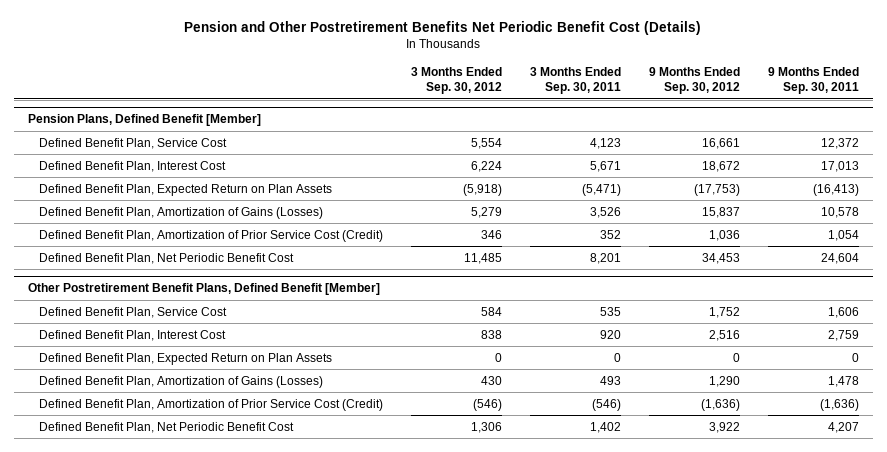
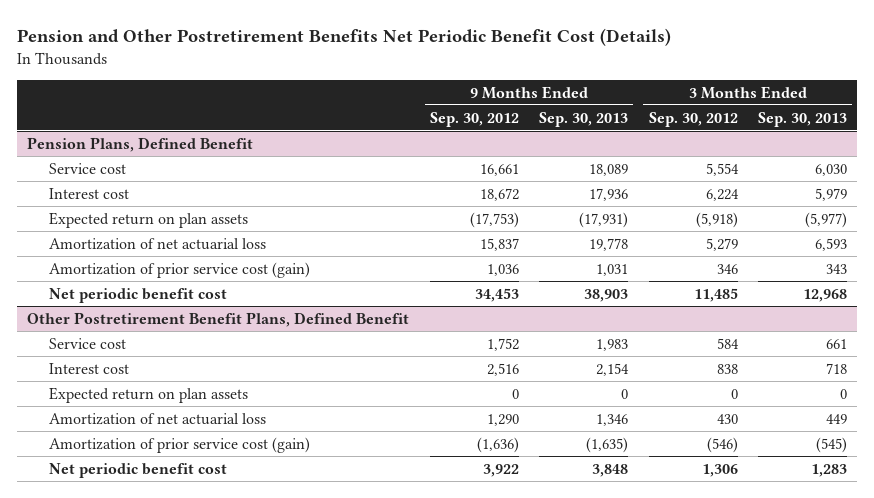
[529,67,621,95] 3 Months Ended Sep. 30, 2011 -> none
[767,67,859,95] 9 Months Ended Sep. 30, 2011 -> none
none -> [539,111,629,127] Sep. 30, 2013
none -> [758,111,848,127] Sep. 30, 2013
[27,114,261,127] Pension Plans, Defined Benefit [Member] -> [27,136,254,152] Pension Plans, Defined Benefit
[38,137,227,149] Defined Benefit Plan, Service Cost -> [49,162,127,174] Service cost
[38,160,226,172] Defined Benefit Plan, Interest Cost -> [49,187,130,199] Interest cost
[38,183,332,196] Defined Benefit Plan, Expected Return on Plan Assets -> [49,211,249,228] Expected return on plan assets
[38,206,323,219] Defined Benefit Plan, Amortization of Gains (Losses) -> [49,237,267,250] Amortization of net actuarial loss
[38,229,383,242] Defined Benefit Plan, Amortization of Prior Service Cost (Credit) -> [49,261,311,278] Amortization of prior service cost (gain)
[38,252,294,264] Defined Benefit Plan, Net Periodic Benefit Cost -> [49,287,228,303] Net periodic benefit cost
[27,283,380,296] Other Postretirement Benefit Plans, Defined Benefit [Member] -> [27,311,410,327] Other Postretirement Benefit Plans, Defined Benefit
[38,306,227,318] Defined Benefit Plan, Service Cost -> [49,337,127,349] Service cost
[38,329,226,341] Defined Benefit Plan, Interest Cost -> [49,362,130,374] Interest cost
[38,352,332,365] Defined Benefit Plan, Expected Return on Plan Assets -> [49,386,249,403] Expected return on plan assets
[38,375,323,388] Defined Benefit Plan, Amortization of Gains (Losses) -> [49,412,267,425] Amortization of net actuarial loss
[38,398,383,411] Defined Benefit Plan, Amortization of Prior Service Cost (Credit) -> [49,436,311,453] Amortization of prior service cost (gain)
[38,421,294,433] Defined Benefit Plan, Net Periodic Benefit Cost -> [49,462,228,478] Net periodic benefit cost

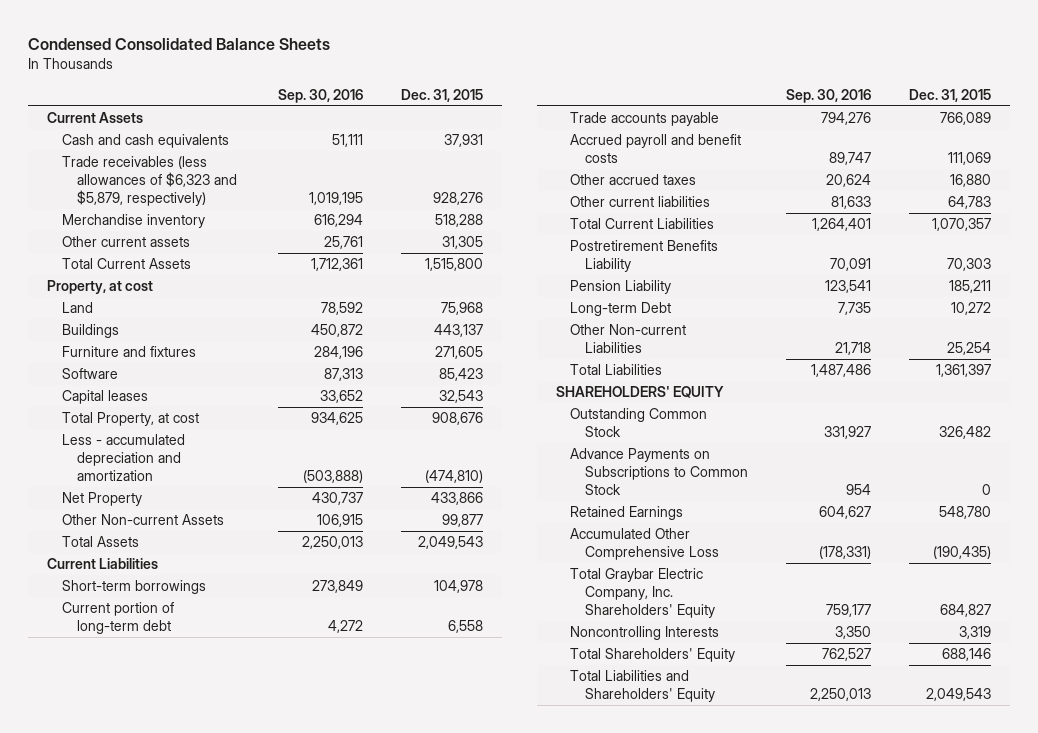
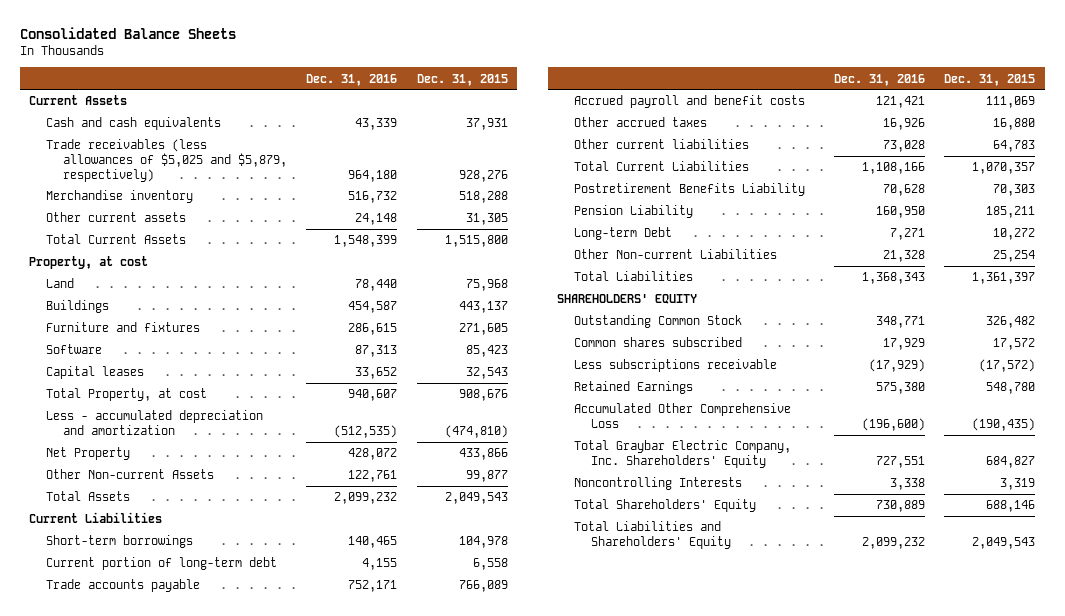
[28,38,331,51] Condensed Consolidated Balance Sheets -> [19,26,236,39] Consolidated Balance Sheets
[277,88,363,103] Sep. 30, 2016 -> none
none -> [306,73,398,86] Dec. 31, 2016
[62,156,237,207] Trade receivables (less allowances of $6,323 and $5,879, respectively) -> [46,139,288,182] Trade receivables (less allowances of $5,025 and $5,879, respectively)
[570,448,748,496] Advance Payments on Subscriptions to Common Stock -> none
none -> [574,337,743,348] Common shares subscribed
none -> [574,359,778,373] Less subscriptions receivable

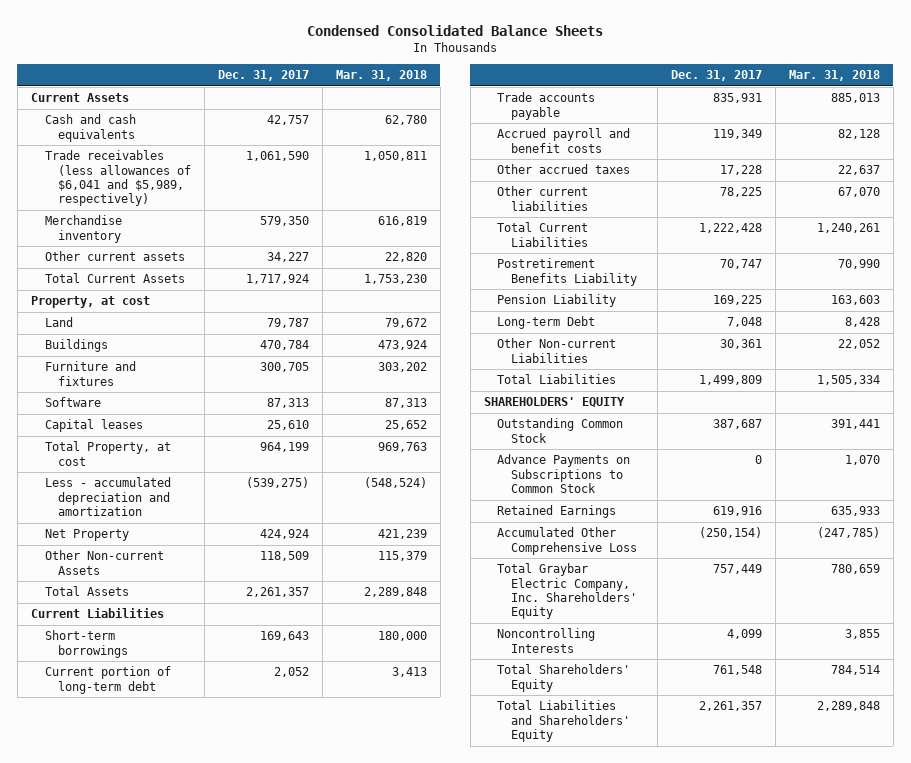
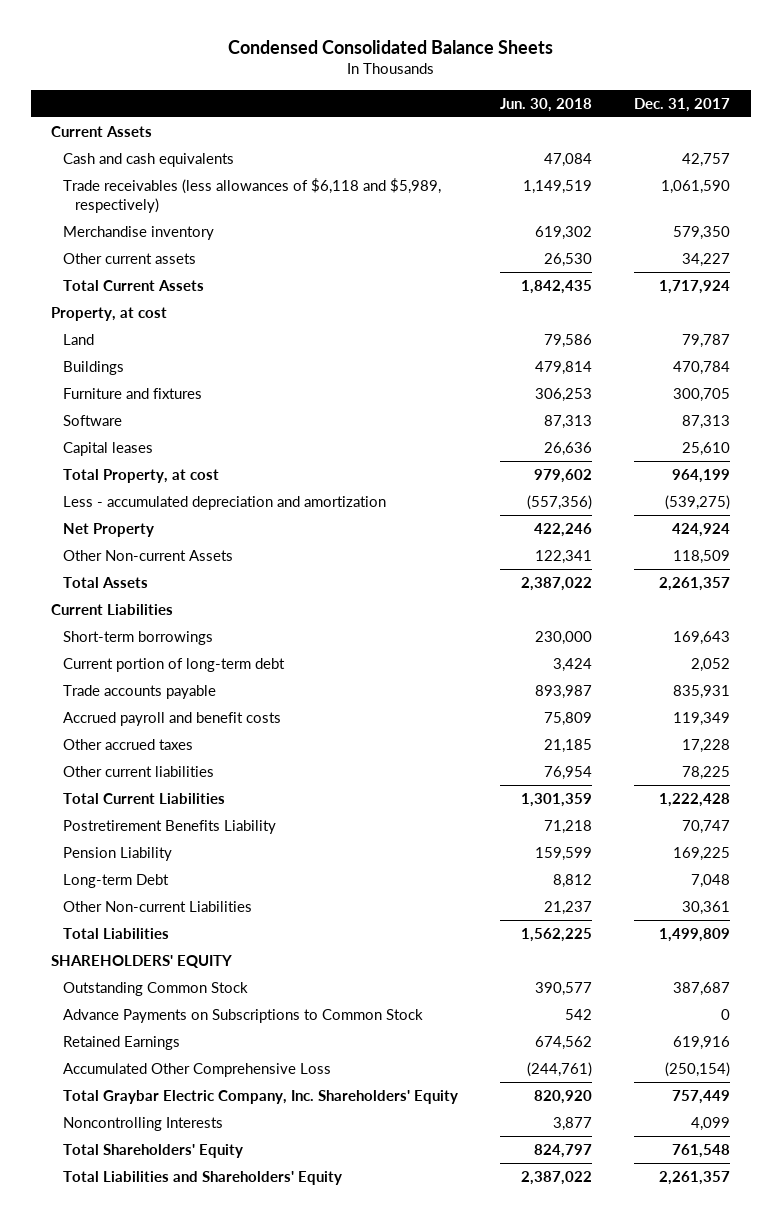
[336,70,428,82] Mar. 31, 2018 -> none
none -> [500,97,593,112] Jun. 30, 2018
[44,150,192,207] Trade receivables (less allowances of $6,041 and $5,989, respectively) -> [63,177,442,214] Trade receivables (less allowances of $6,118 and $5,989, respectively)

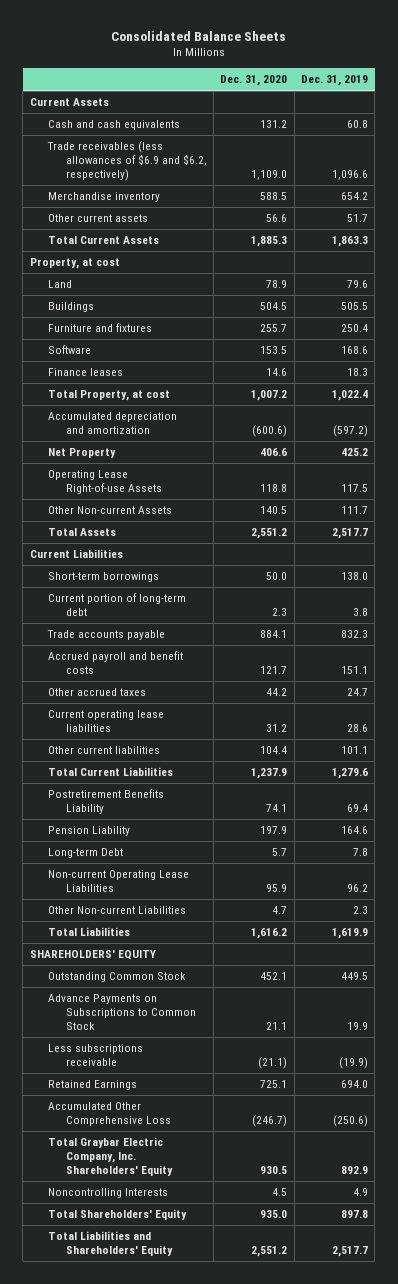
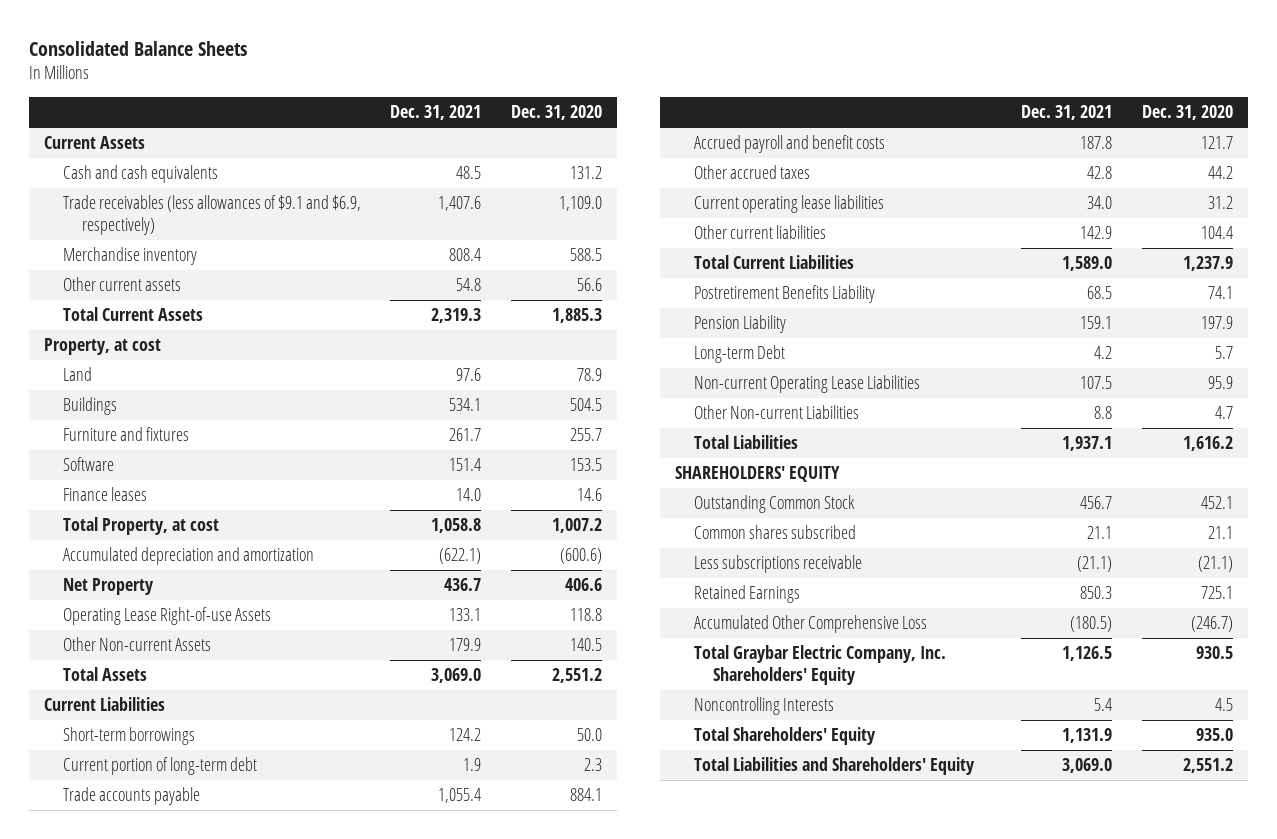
[301,75,369,87] Dec. 31, 2019 -> none
none -> [390,105,482,121] Dec. 31, 2021
[46,141,207,182] Trade receivables (less allowances of $6.9 and $6.2, respectively) -> [62,195,361,236] Trade receivables (less allowances of $9.1 and $6.9, respectively)
[47,994,196,1031] Advance Payments on Subscriptions to Common Stock -> [693,525,856,540] Common shares subscribed

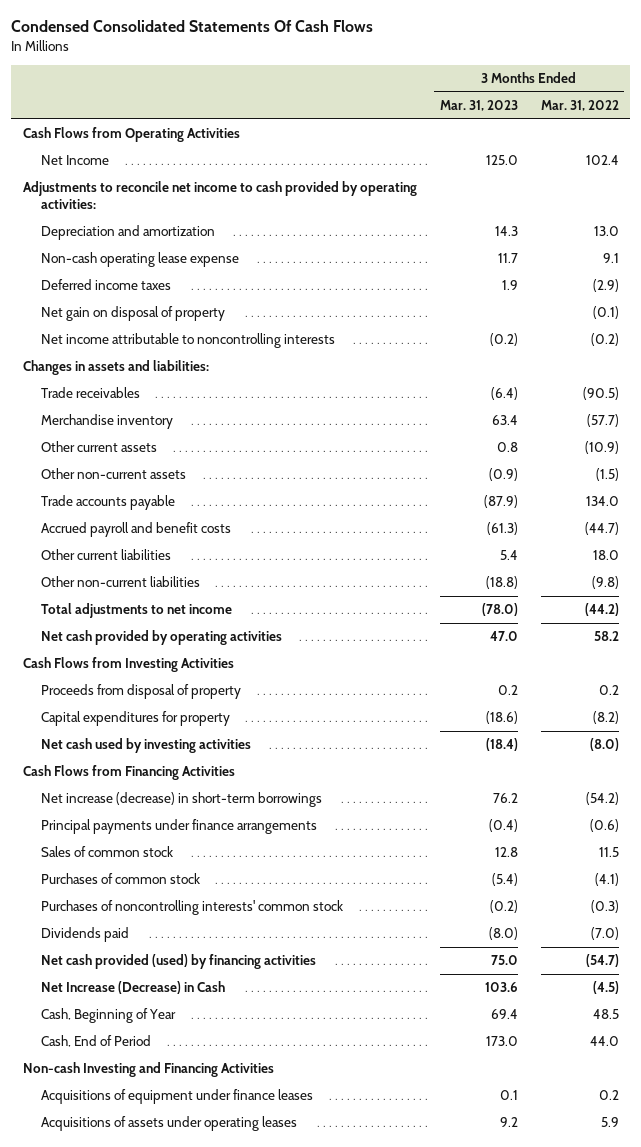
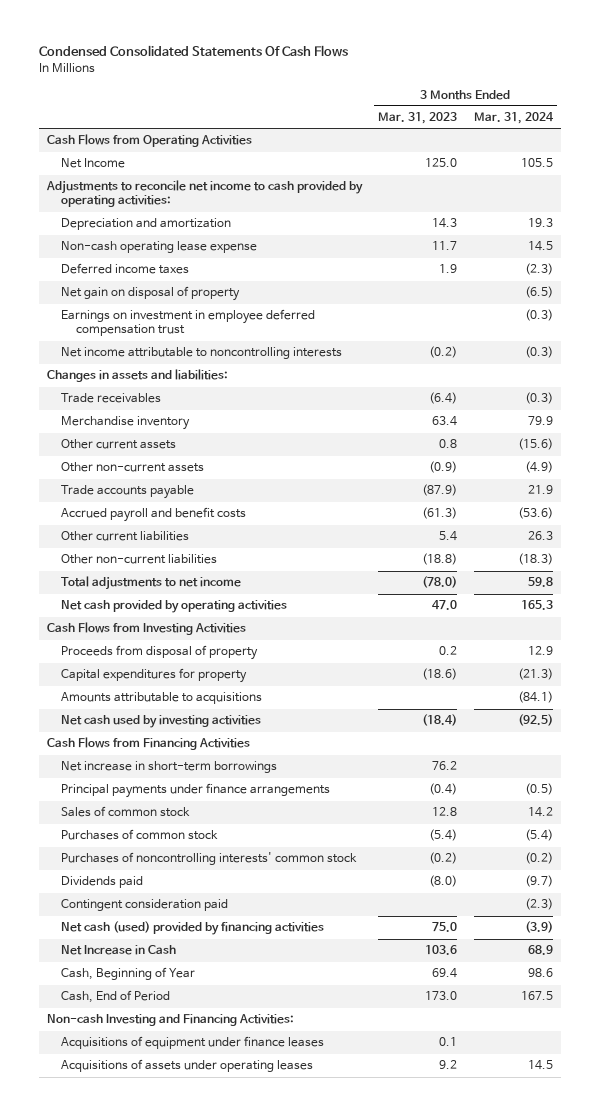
[540,99,619,111] Mar. 31, 2022 -> none
none -> [473,112,554,125] Mar. 31, 2024
none -> [61,309,316,337] Earnings on investment in employee deferred compensation trust
none -> [61,692,263,705] Amounts attributable to acquisitions
[41,792,323,808] Net increase (decrease) in short-term borrowings -> [61,761,278,774] Net increase in short-term borrowings
none -> [61,899,229,912] Contingent consideration paid
[41,954,317,970] Net cash provided (used) by financing activities -> [61,921,325,936] Net cash (used) provided by financing activities
[41,981,226,995] Net Increase (Decrease) in Cash -> [61,945,177,956] Net Increase in Cash
[22,1062,274,1078] Non-cash Investing and Financing Activities -> [46,1014,294,1027] Non-cash Investing and Financing Activities:

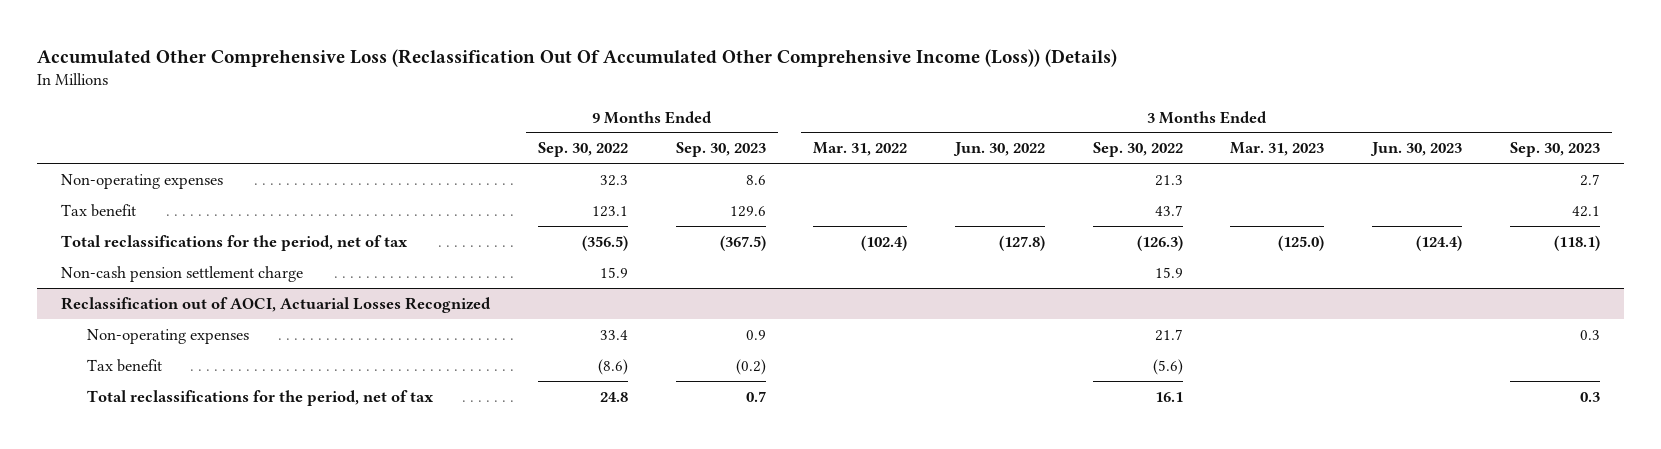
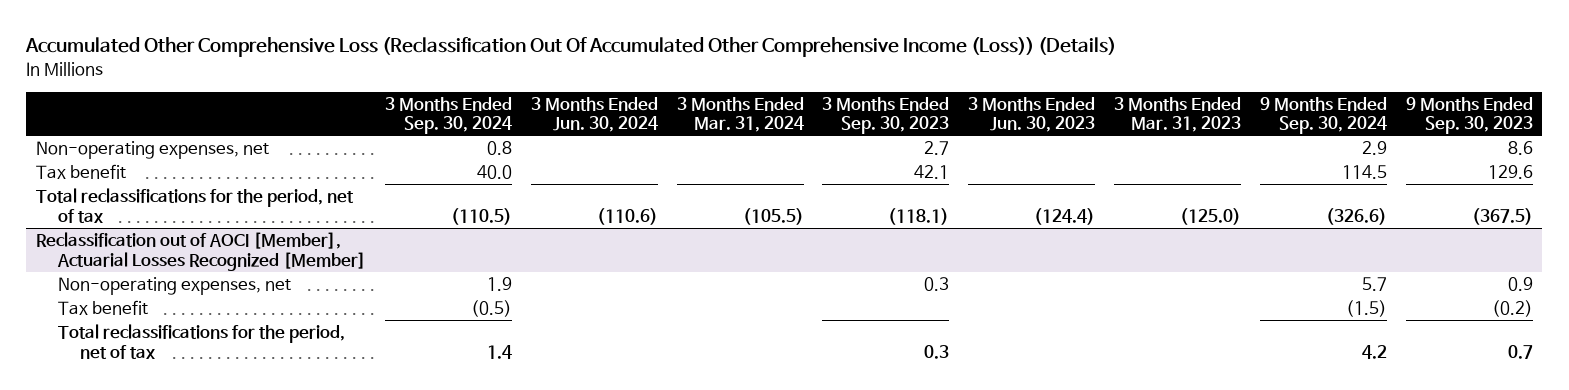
[537,142,628,158] Sep. 30, 2022 -> none
[813,142,908,157] Mar. 31, 2022 -> none
[953,142,1046,157] Jun. 30, 2022 -> none
[1092,142,1183,158] Sep. 30, 2022 -> none
none -> [384,96,512,135] 3 Months Ended Sep. 30, 2024
none -> [530,96,658,133] 3 Months Ended Jun. 30, 2024
none -> [676,96,804,133] 3 Months Ended Mar. 31, 2024
none -> [1260,96,1388,135] 9 Months Ended Sep. 30, 2024
[61,173,224,189] Non-operating expenses -> [35,141,269,160] Non-operating expenses, net
[61,265,304,282] Non-cash pension settlement charge -> none
[61,296,492,313] Reclassification out of AOCI, Actuarial Losses Recognized -> [35,232,366,271] Reclassification out of AOCI [Member], Actuarial Losses Recognized [Member]
[86,328,249,344] Non-operating expenses -> [57,277,291,296] Non-operating expenses, net

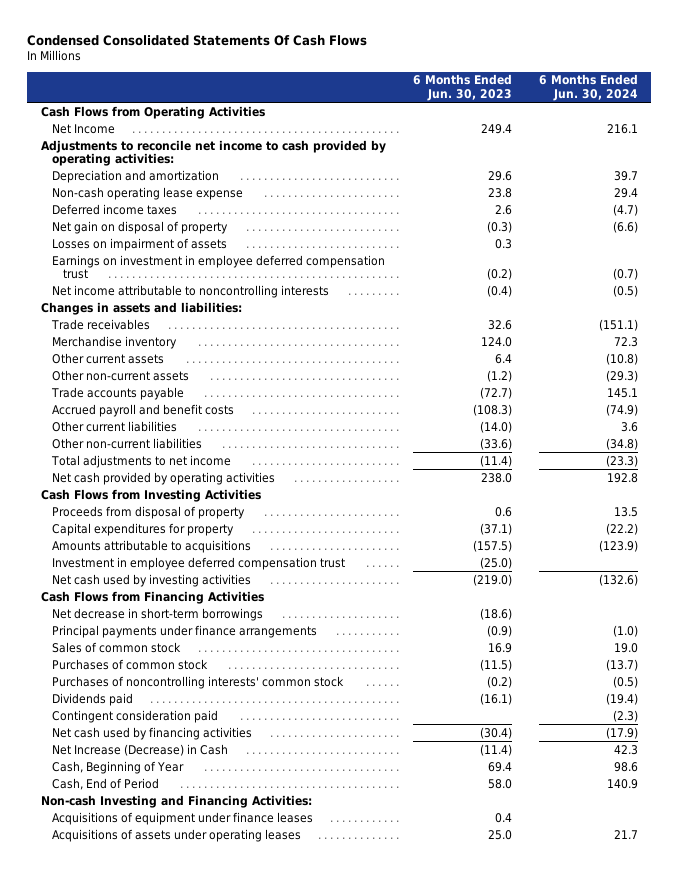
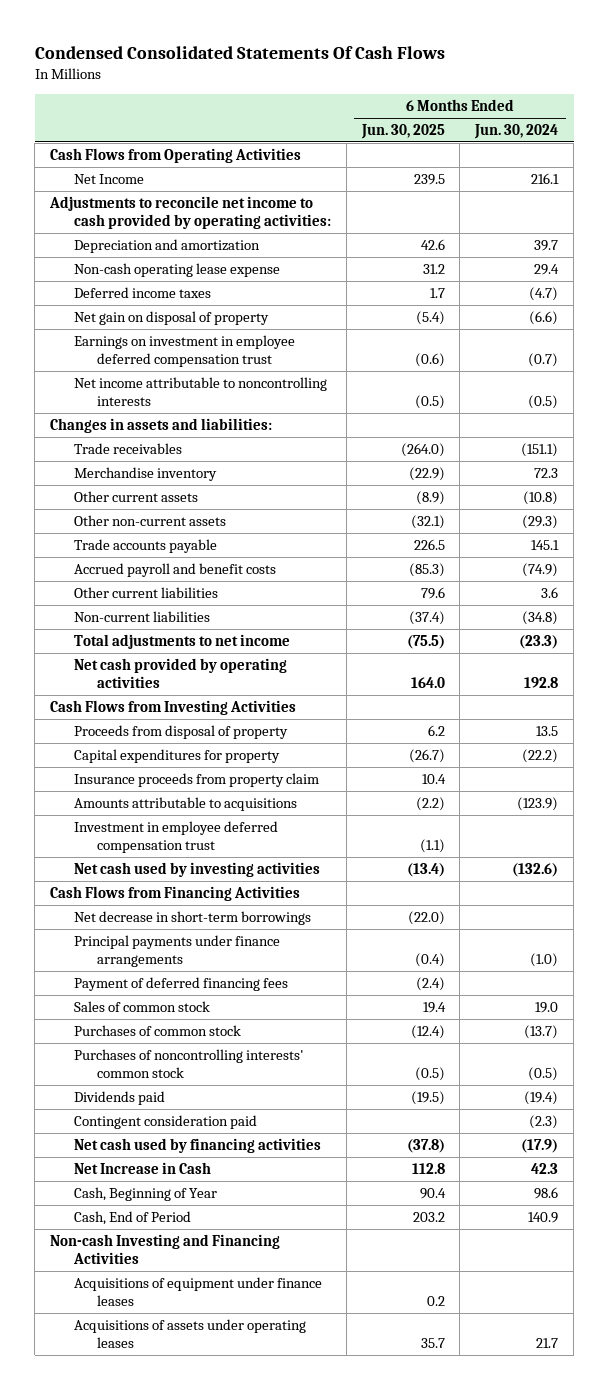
[412,74,512,101] 6 Months Ended Jun. 30, 2023 -> none
none -> [360,124,445,140] Jun. 30, 2025
[51,237,227,251] Losses on impairment of assets -> none
[51,437,202,449] Other non-current liabilities -> [73,611,210,623] Non-current liabilities
none -> [73,773,319,788] Insurance proceeds from property claim
none -> [73,977,288,992] Payment of deferred financing fees
[51,743,228,756] Net Increase (Decrease) in Cash -> [73,1162,211,1175] Net Increase in Cash
[40,794,312,808] Non-cash Investing and Financing Activities: -> [50,1234,281,1264] Non-cash Investing and Financing Activities

